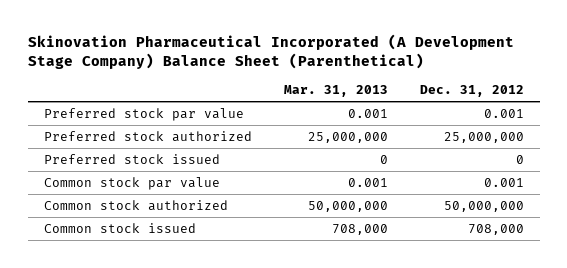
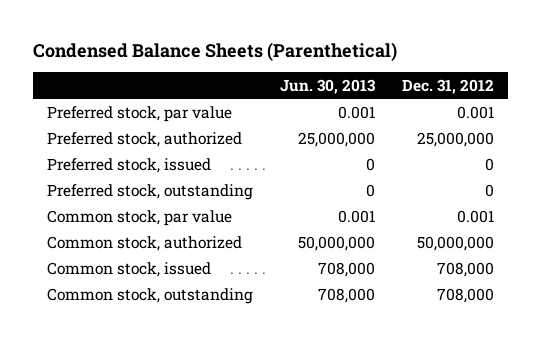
[27,33,514,69] Skinovation Pharmaceutical Incorporated (A Development Stage Company) Balance Sheet (Parenthetical) -> [32,41,397,61] Condensed Balance Sheets (Parenthetical)
[283,85,388,98] Mar. 31, 2013 -> none
none -> [279,78,376,94] Jun. 30, 2013
[43,107,244,121] Preferred stock par value -> [46,105,232,122] Preferred stock, par value
[43,130,252,142] Preferred stock authorized -> [46,131,242,147] Preferred stock, authorized
[43,153,220,164] Preferred stock issued -> [46,157,211,173] Preferred stock, issued
none -> [46,183,253,200] Preferred stock, outstanding
[43,176,220,190] Common stock par value -> [46,209,232,226] Common stock, par value
[43,199,228,211] Common stock authorized -> [46,235,242,251] Common stock, authorized
[43,222,196,233] Common stock issued -> [46,261,211,277] Common stock, issued
none -> [46,287,253,304] Common stock, outstanding

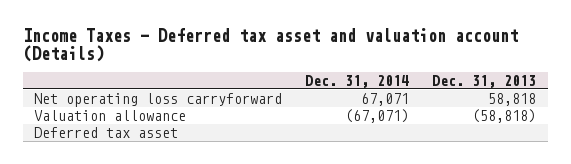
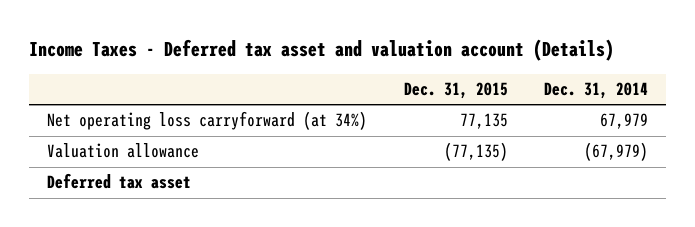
[432,75,537,89] Dec. 31, 2013 -> none
none -> [403,81,508,99] Dec. 31, 2015
[34,92,283,107] Net operating loss carryforward -> [47,111,368,131] Net operating loss carryforward (at 34%)
[361,92,410,106] 67,071 -> [600,113,649,130] 67,979
[345,108,410,123] (67,071) -> [584,142,649,162] (67,979)

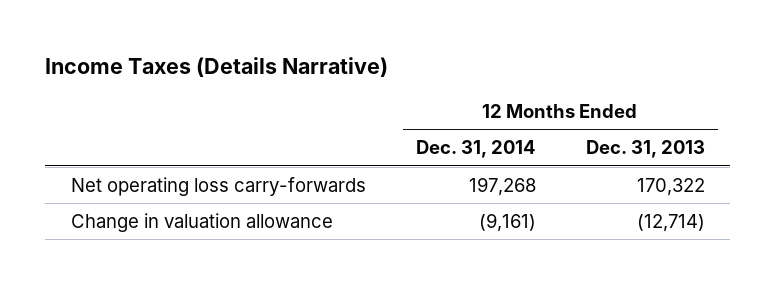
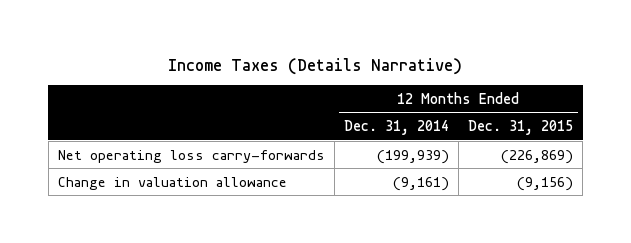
[586,140,706,159] Dec. 31, 2013 -> none
none -> [468,119,574,135] Dec. 31, 2015
[468,176,536,196] 197,268 -> [376,149,449,164] (199,939)

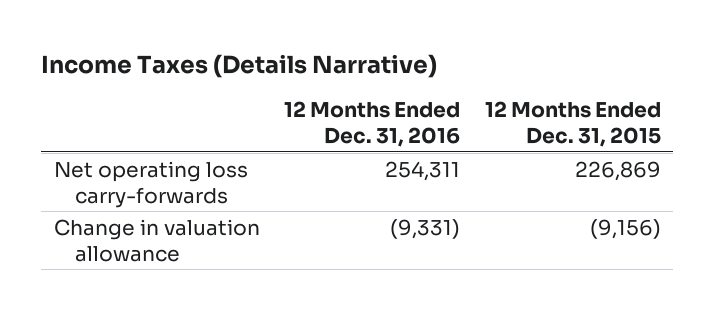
[343,119,449,135] Dec. 31, 2014 -> none
none -> [284,101,461,148] 12 Months Ended Dec. 31, 2016
[501,149,574,164] (226,869) -> [575,160,662,181] 226,869

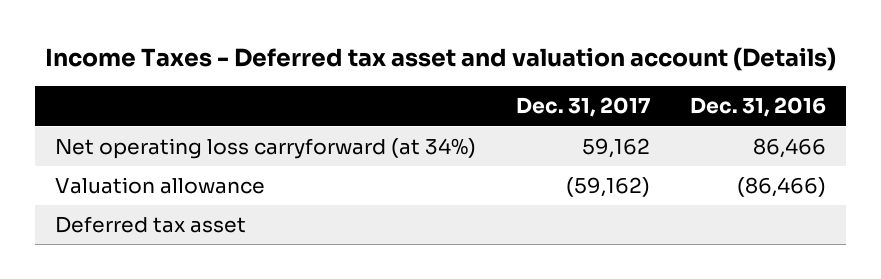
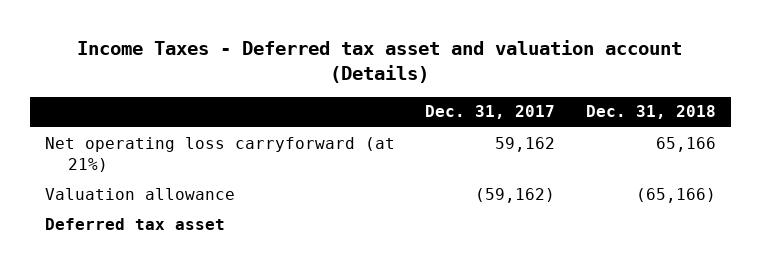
[690,97,827,118] Dec. 31, 2016 -> none
none -> [585,105,716,120] Dec. 31, 2018
[54,137,476,159] Net operating loss carryforward (at 34%) -> [45,136,396,172] Net operating loss carryforward (at 21%)

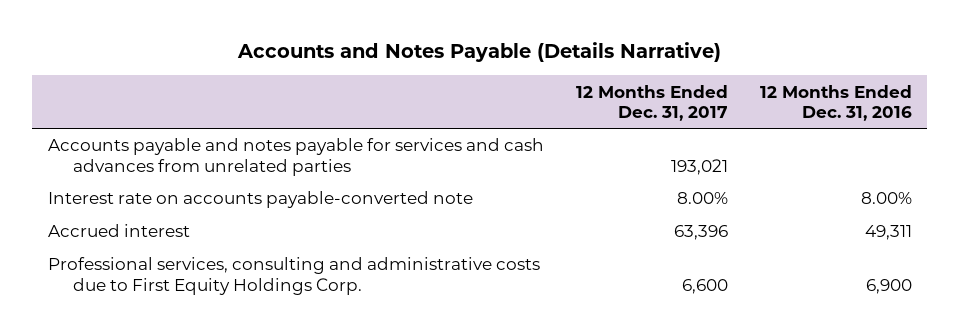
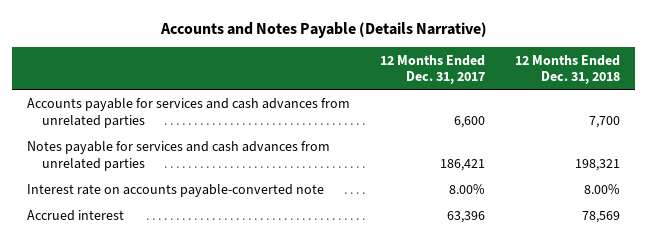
[759,84,912,122] 12 Months Ended Dec. 31, 2016 -> none
none -> [515,54,621,85] 12 Months Ended Dec. 31, 2018
[47,138,544,176] Accounts payable and notes payable for services and cash advances from unrelated parties -> [27,98,351,129] Accounts payable for services and cash advances from unrelated parties
[670,158,728,175] 193,021 -> [454,116,486,129] 6,600
none -> [27,141,331,172] Notes payable for services and cash advances from unrelated parties
[47,257,540,295] Professional services, consulting and administrative costs due to First Equity Holdings Corp. -> none

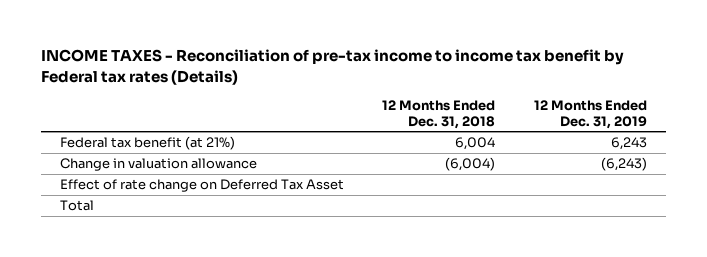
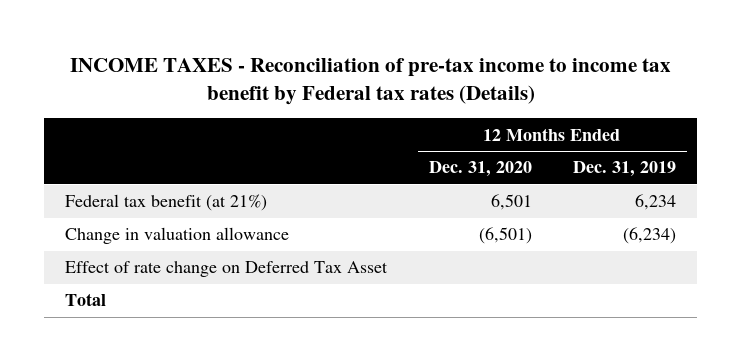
[382,100,496,129] 12 Months Ended Dec. 31, 2018 -> none
none -> [428,161,532,178] Dec. 31, 2020
[610,137,647,151] 6,243 -> [635,194,677,211] 6,234
[600,157,647,172] (6,243) -> [623,227,677,245] (6,234)

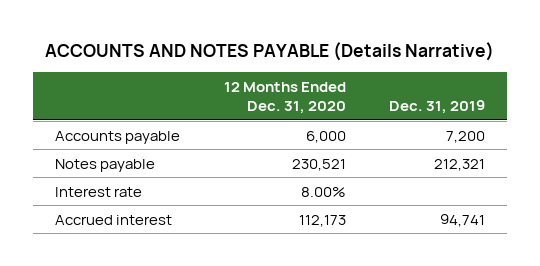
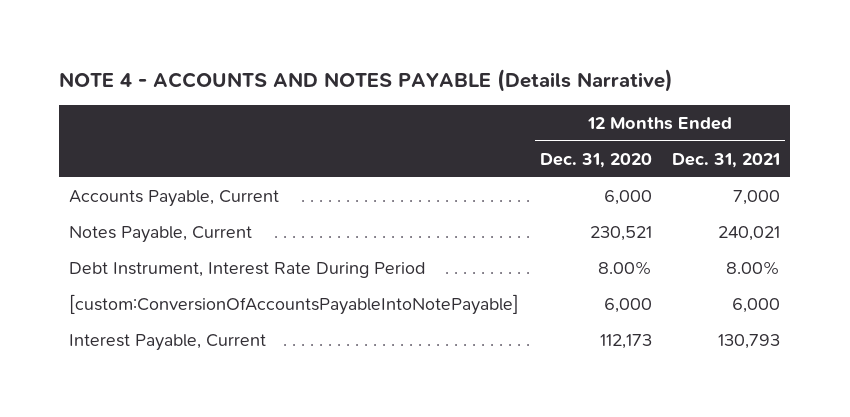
[45,41,495,61] ACCOUNTS AND NOTES PAYABLE (Details Narrative) -> [59,68,674,92] NOTE 4 - ACCOUNTS AND NOTES PAYABLE (Details Narrative)
[389,99,486,114] Dec. 31, 2019 -> none
none -> [672,152,781,168] Dec. 31, 2021
[55,130,181,144] Accounts payable -> [69,190,280,208] Accounts Payable, Current
[55,158,156,172] Notes payable -> [69,226,253,244] Notes Payable, Current
[55,186,143,197] Interest rate -> [69,262,427,279] Debt Instrument, Interest Rate During Period
none -> [69,294,520,316] [custom:ConversionOfAccountsPayableIntoNotePayable]
[55,214,173,225] Accrued interest -> [69,334,267,352] Interest Payable, Current

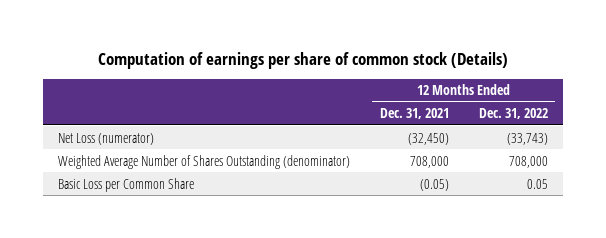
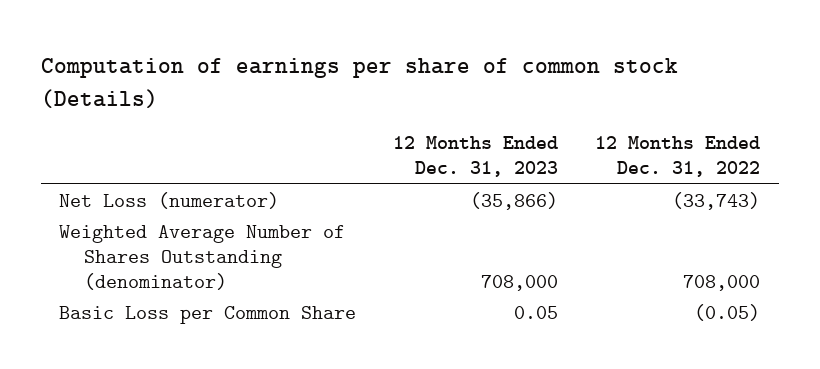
[379,108,449,120] Dec. 31, 2021 -> none
none -> [393,136,559,178] 12 Months Ended Dec. 31, 2023
[526,178,548,189] 0.05 -> [694,304,761,322] (0.05)

